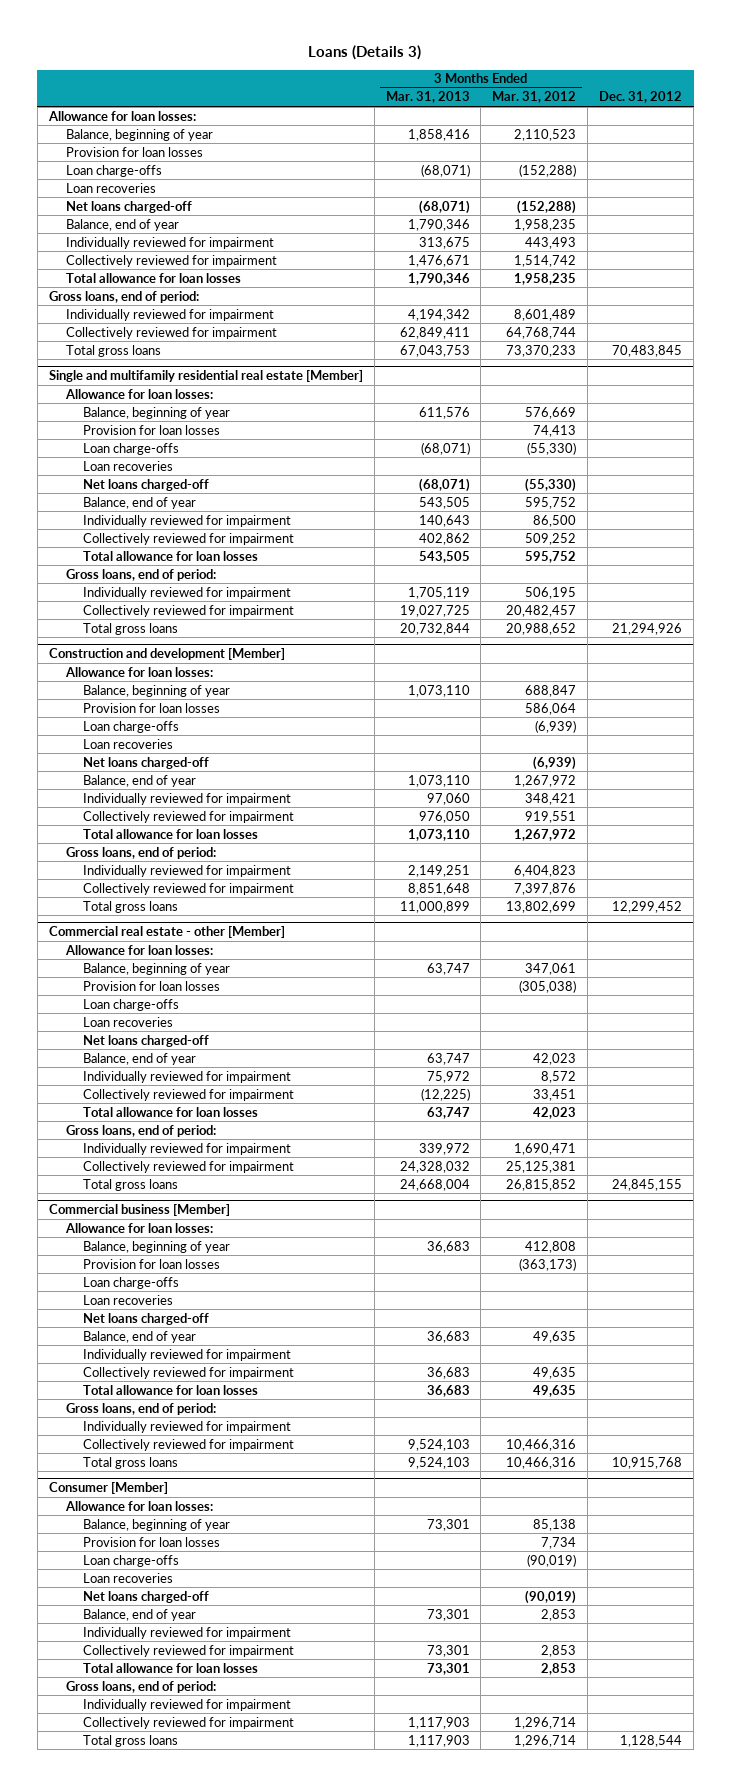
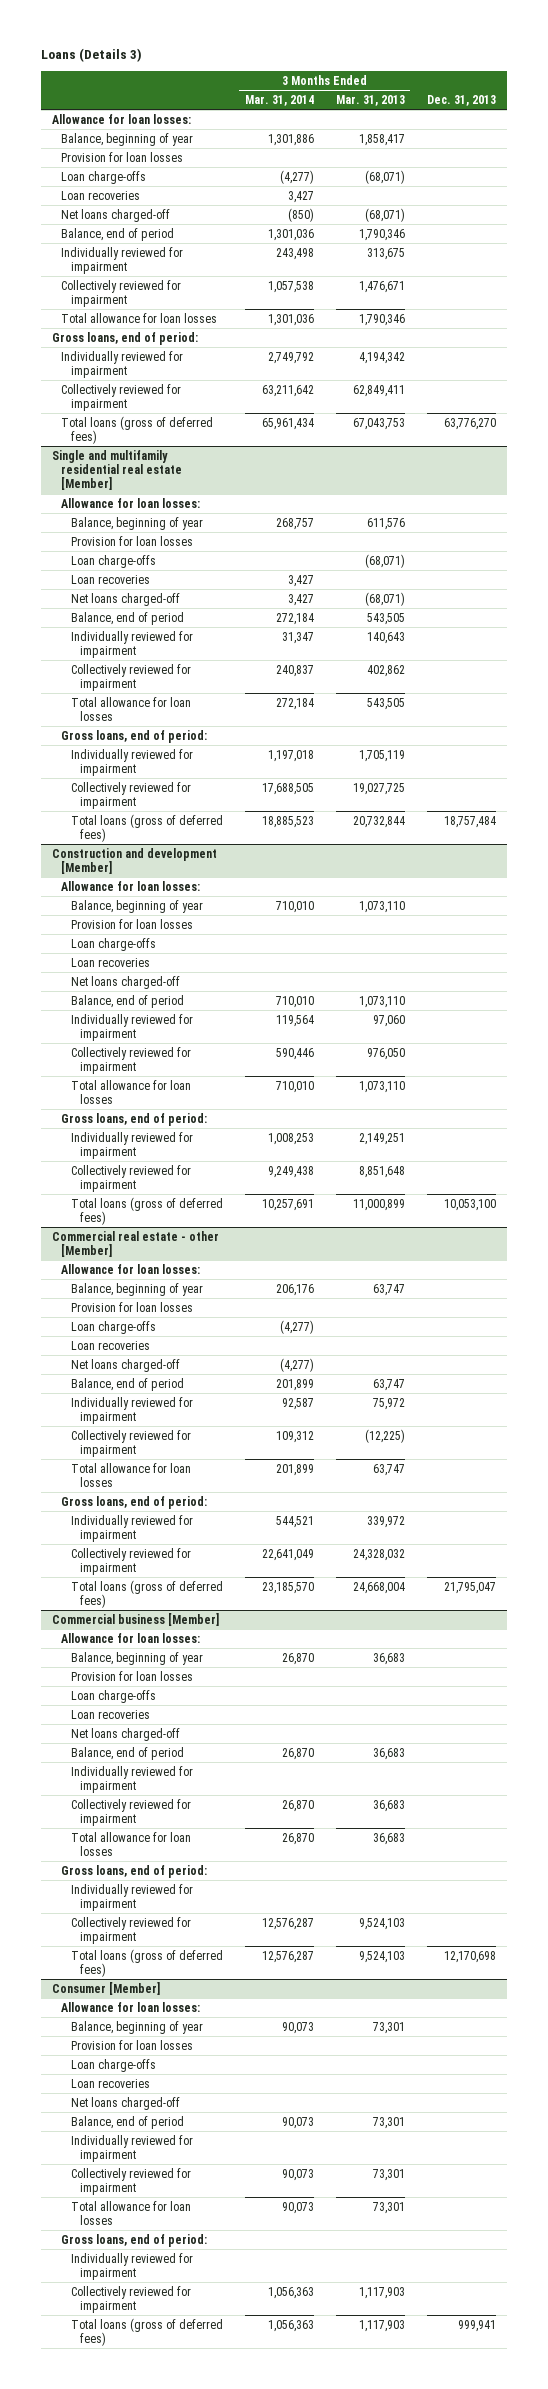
[492,91,577,104] Mar. 31, 2012 -> none
[599,91,683,104] Dec. 31, 2012 -> none
none -> [244,95,314,107] Mar. 31, 2014
none -> [426,95,496,107] Dec. 31, 2013
[407,128,470,141] 1,858,416 -> [358,133,405,146] 1,858,417
[65,218,179,231] Balance, end of year -> [61,227,175,241] Balance, end of period
[65,344,161,357] Total gross loans -> [61,415,214,445] Total loans (gross of deferred fees)
[82,496,196,509] Balance, end of year -> [70,611,184,625] Balance, end of period
[82,622,178,635] Total gross loans -> [70,813,223,843] Total loans (gross of deferred fees)
[82,774,196,787] Balance, end of year -> [70,994,184,1008] Balance, end of period
[82,900,178,913] Total gross loans -> [70,1196,223,1226] Total loans (gross of deferred fees)
[82,1052,196,1065] Balance, end of year -> [70,1377,184,1391] Balance, end of period
[82,1178,178,1191] Total gross loans -> [70,1579,223,1609] Total loans (gross of deferred fees)
[82,1330,196,1343] Balance, end of year -> [70,1746,184,1760] Balance, end of period
[82,1456,178,1469] Total gross loans -> [70,1948,223,1978] Total loans (gross of deferred fees)
[82,1608,196,1621] Balance, end of year -> [70,2115,184,2129] Balance, end of period
[82,1734,178,1747] Total gross loans -> [70,2317,223,2347] Total loans (gross of deferred fees)

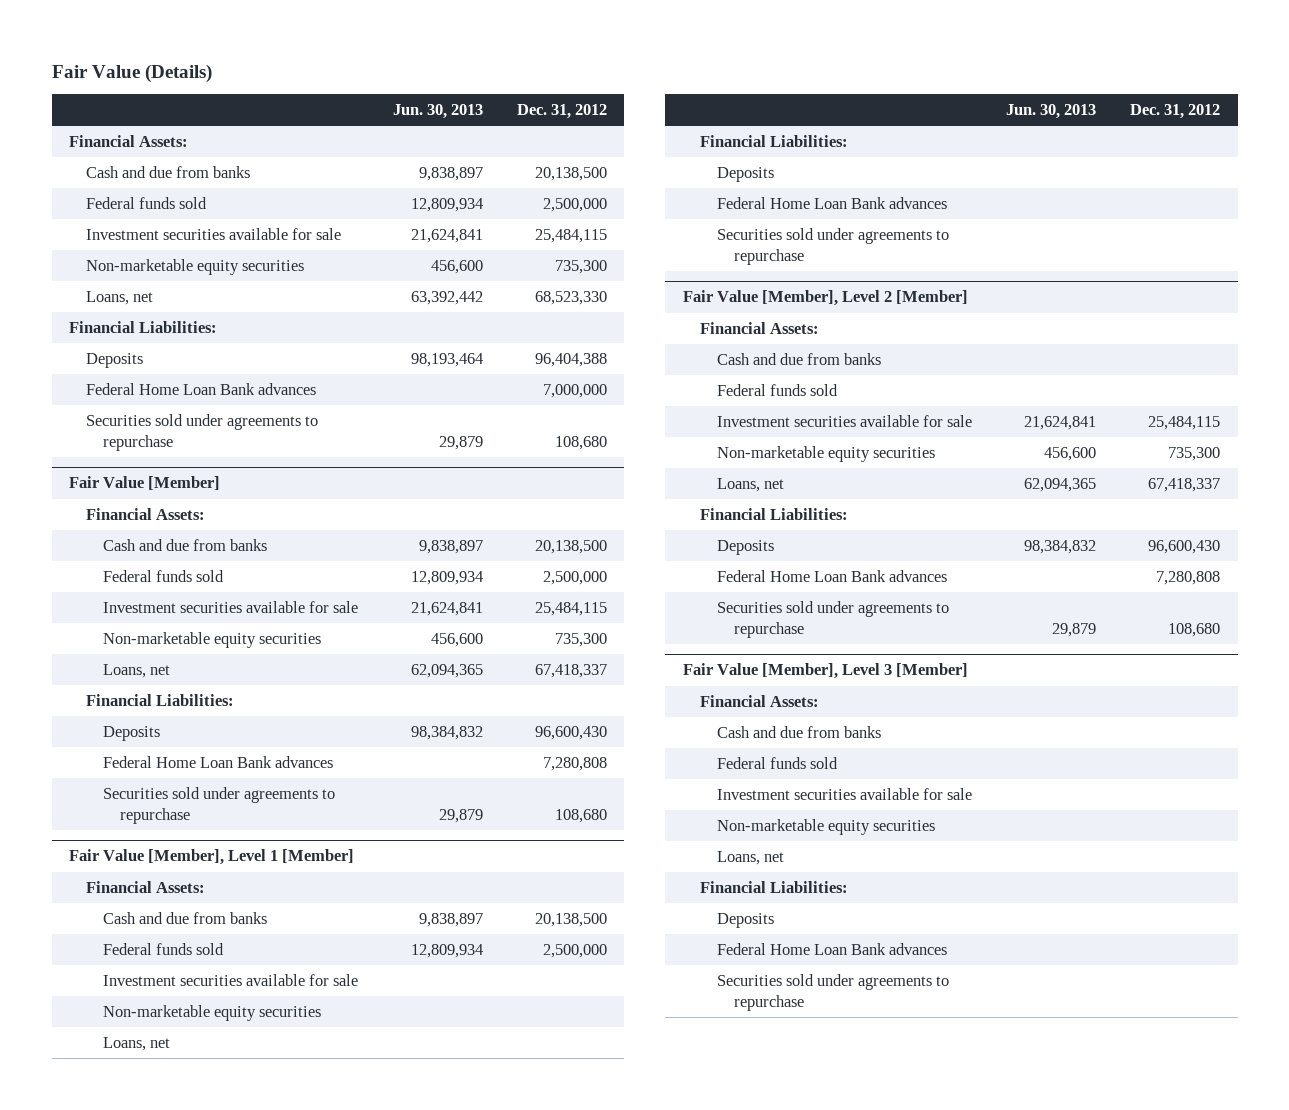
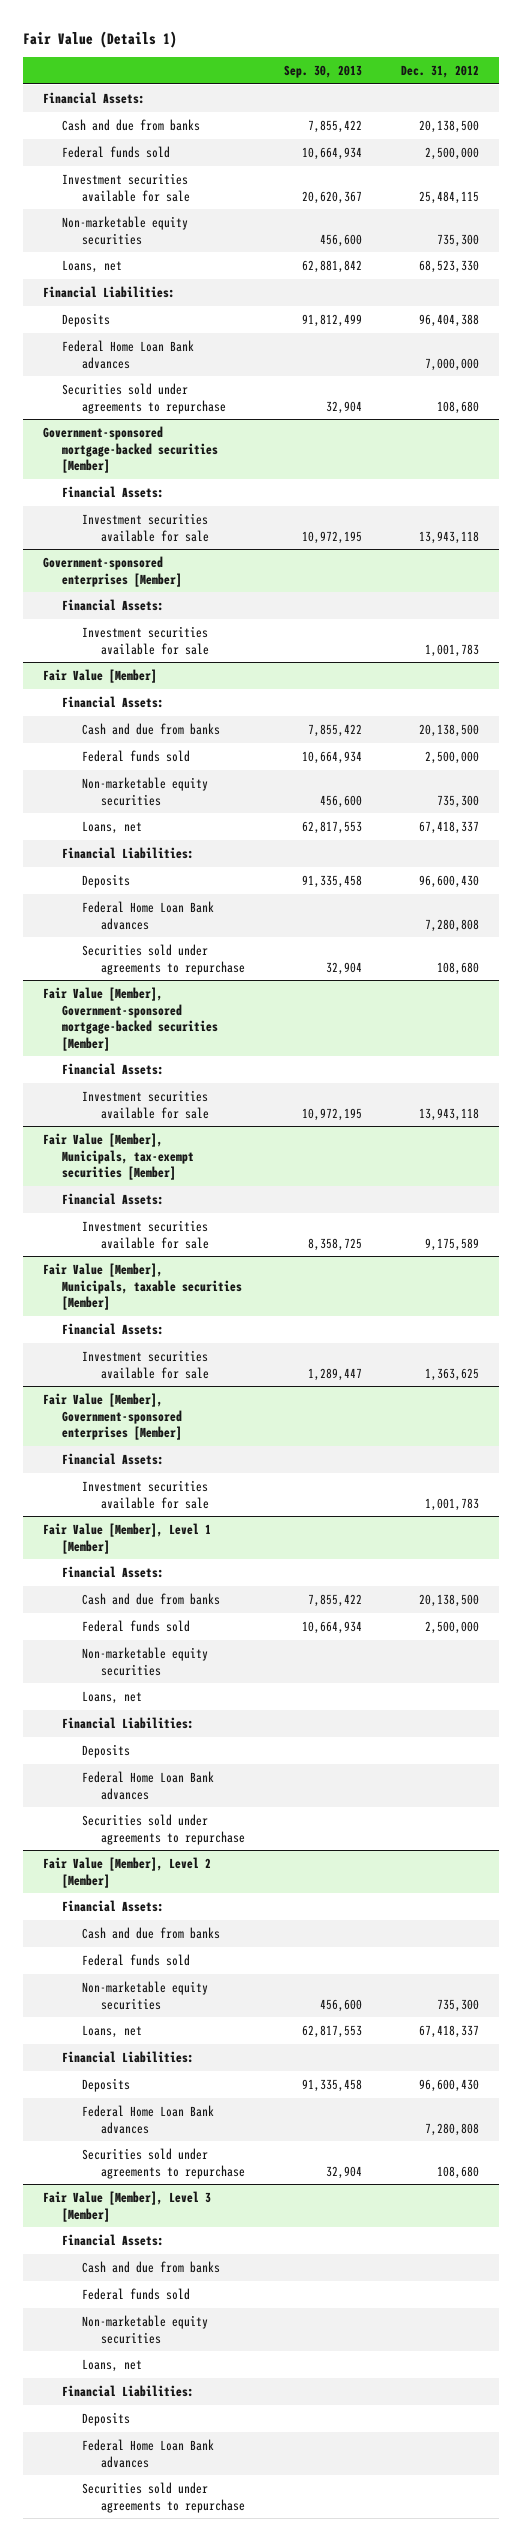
[51,63,212,83] Fair Value (Details) -> [23,30,178,48] Fair Value (Details 1)
[392,104,483,120] Jun. 30, 2013 -> none
none -> [284,64,363,78] Sep. 30, 2013
none -> [43,425,219,474] Government-sponsored mortgage-backed securities [Member]
none -> [62,485,165,498] Financial Assets:
none -> [81,512,210,542] Investment securities available for sale
none -> [43,555,183,587] Government-sponsored enterprises [Member]
none -> [62,598,165,611] Financial Assets:
none -> [81,625,210,655] Investment securities available for sale
[103,601,359,614] Investment securities available for sale -> none
none -> [43,986,219,1051] Fair Value [Member], Government-sponsored mortgage-backed securities [Member]
none -> [62,1062,165,1075] Financial Assets:
none -> [81,1089,210,1119] Investment securities available for sale
none -> [43,1132,195,1181] Fair Value [Member], Municipals, tax-exempt securities [Member]
none -> [62,1192,165,1205] Financial Assets:
none -> [81,1219,210,1249] Investment securities available for sale
none -> [43,1262,243,1311] Fair Value [Member], Municipals, taxable securities [Member]
none -> [62,1322,165,1335] Financial Assets:
none -> [81,1349,210,1379] Investment securities available for sale
none -> [43,1392,183,1441] Fair Value [Member], Government-sponsored enterprises [Member]
none -> [62,1452,165,1465] Financial Assets:
none -> [81,1479,210,1509] Investment securities available for sale
[103,974,359,987] Investment securities available for sale -> none
[716,415,972,428] Investment securities available for sale -> none
[716,788,972,801] Investment securities available for sale -> none

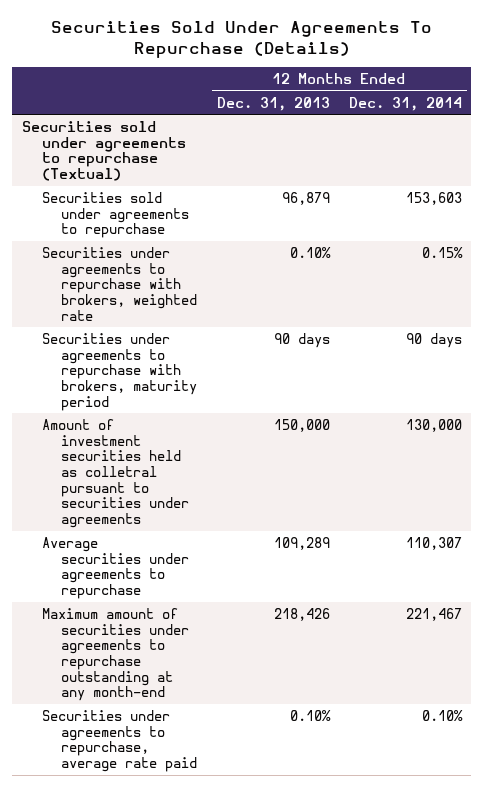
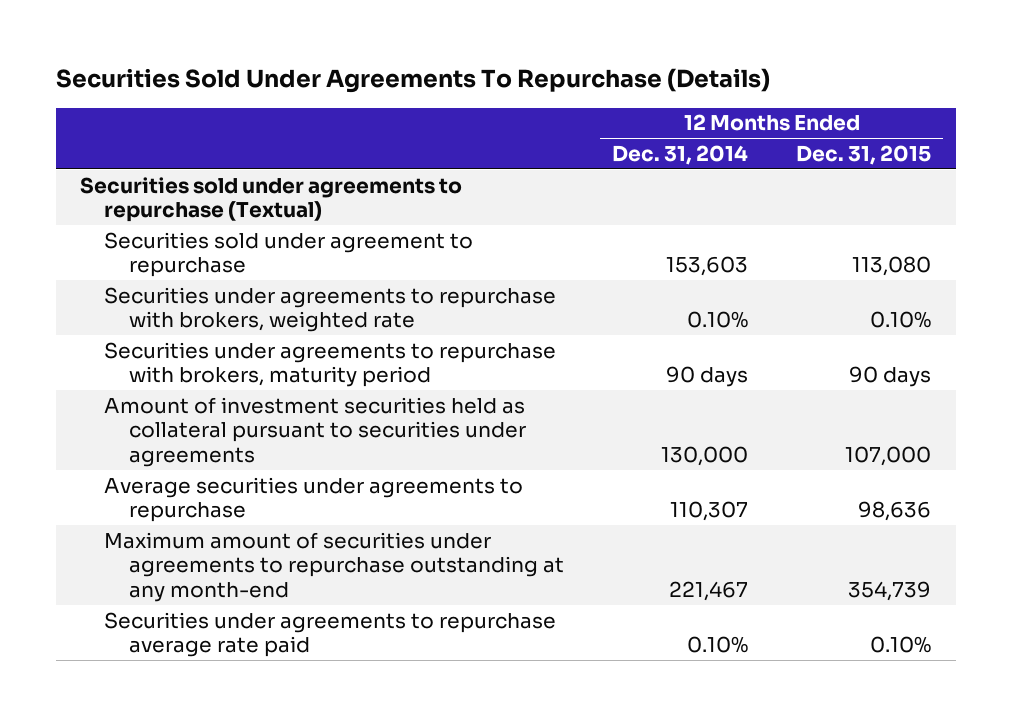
[216,96,330,111] Dec. 31, 2013 -> none
none -> [796,144,932,165] Dec. 31, 2015
[41,191,190,239] Securities sold under agreements to repurchase -> [104,231,474,278] Securities sold under agreement to repurchase
[421,246,463,258] 0.15% -> [687,311,749,329] 0.10%
[41,418,190,528] Amount of investment securities held as colletral pursuant to securities under agreements -> [104,396,527,468] Amount of investment securities held as collateral pursuant to securities under agreements
[41,709,198,772] Securities under agreements to repurchase, average rate paid -> [104,611,557,658] Securities under agreements to repurchase average rate paid

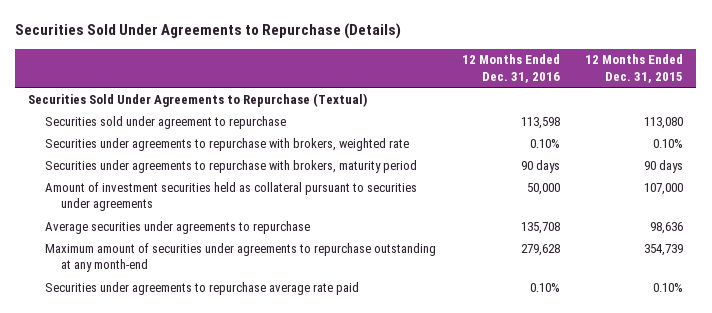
[55,68,770,94] Securities Sold Under Agreements To Repurchase (Details) -> [15,23,402,40] Securities Sold Under Agreements to Repurchase (Details)
[612,144,749,165] Dec. 31, 2014 -> none
none -> [461,54,560,83] 12 Months Ended Dec. 31, 2016
[79,176,462,223] Securities sold under agreements to repurchase (Textual) -> [28,92,368,107] Securities Sold Under Agreements to Repurchase (Textual)

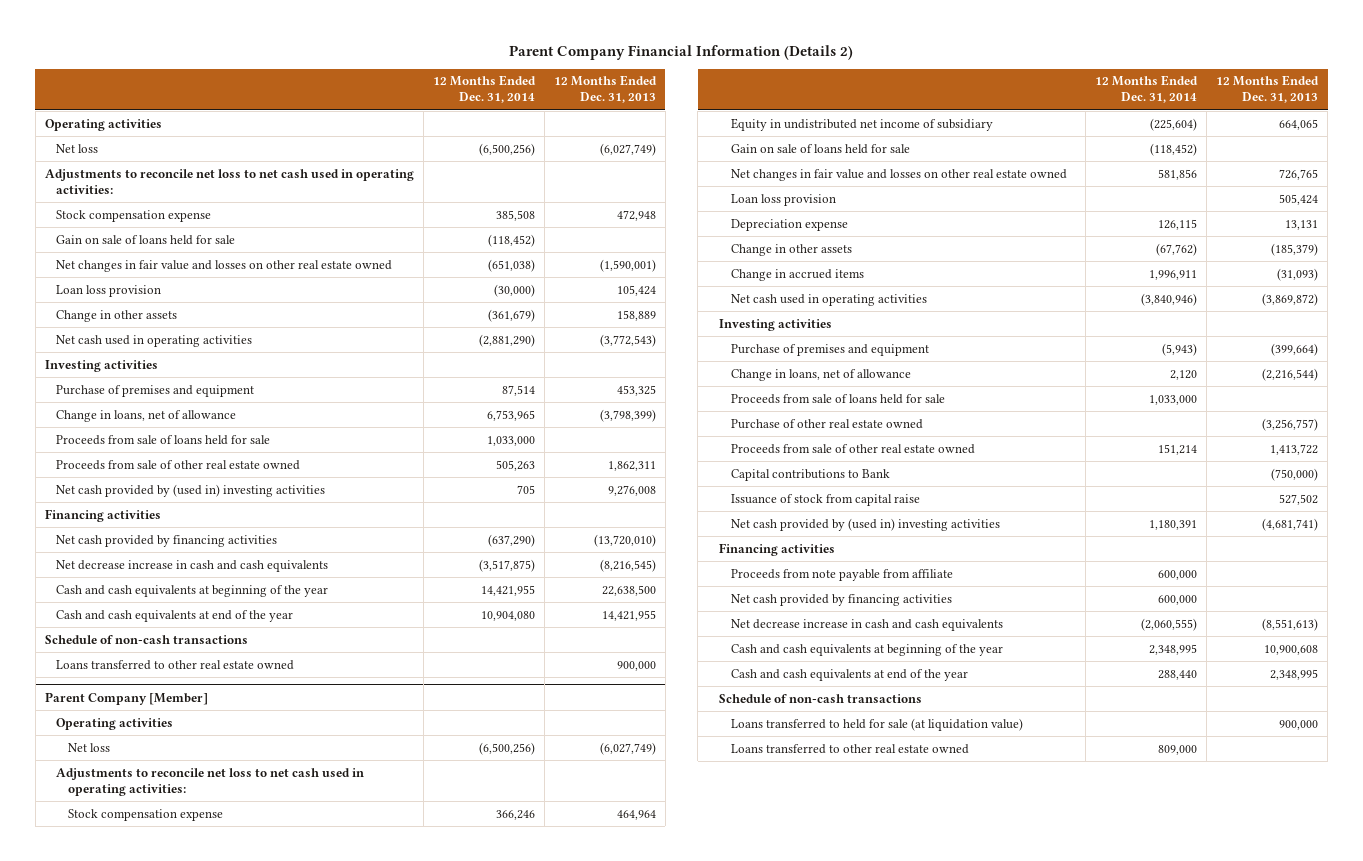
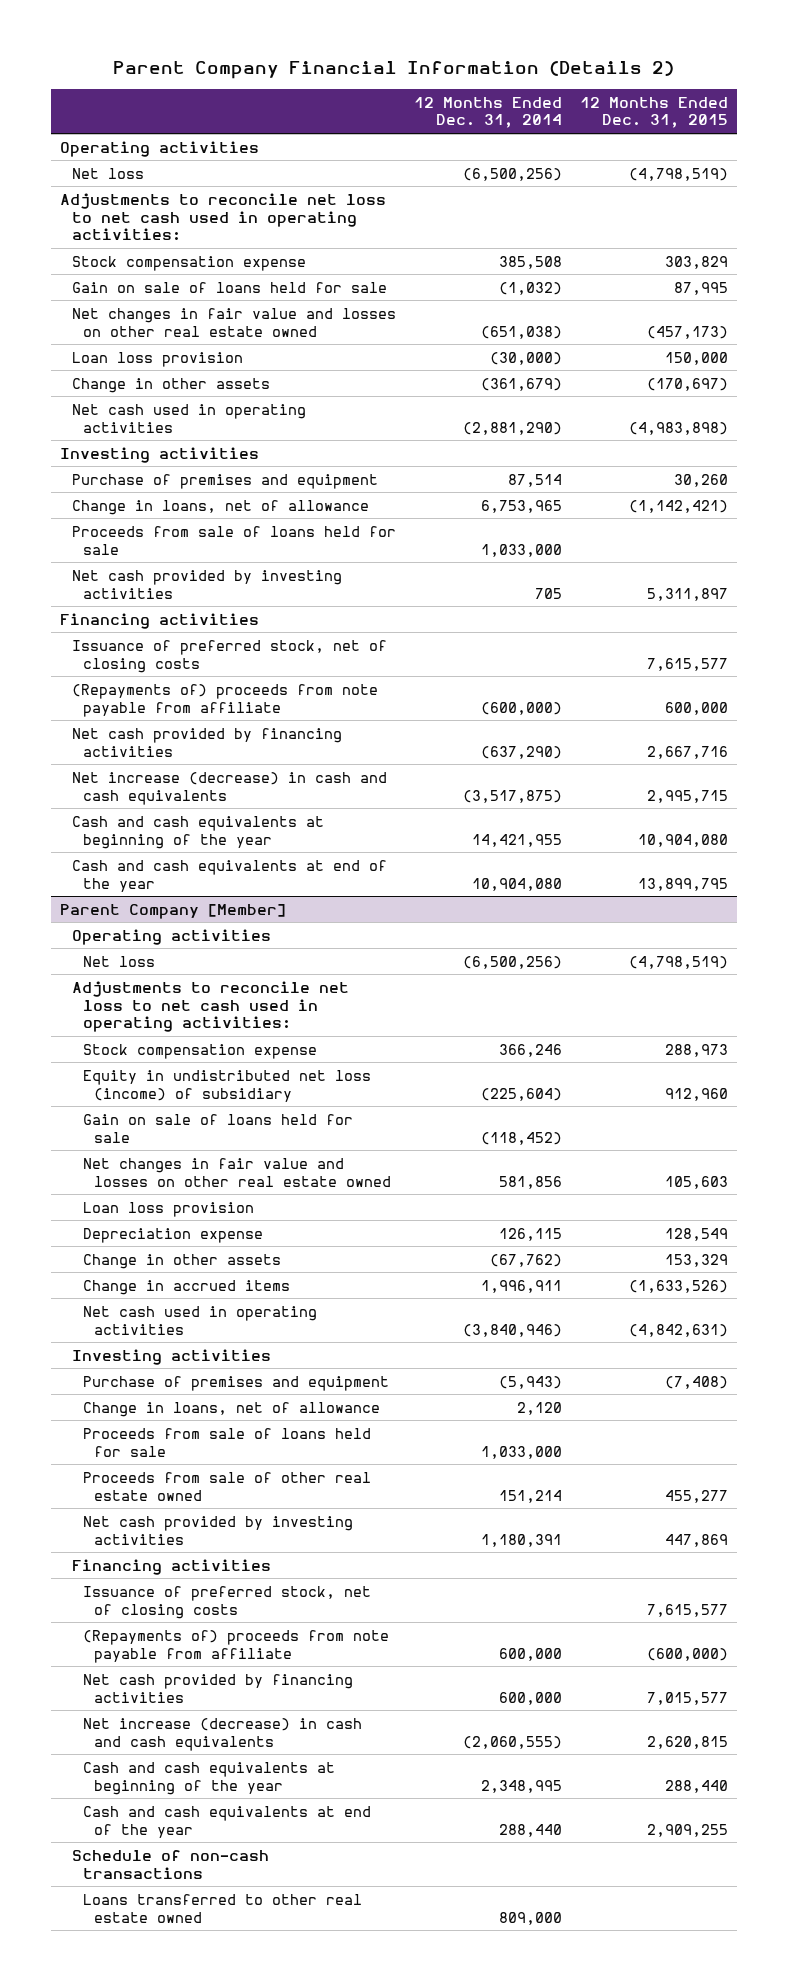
[553,75,657,104] 12 Months Ended Dec. 31, 2013 -> none
none -> [580,96,729,129] 12 Months Ended Dec. 31, 2015
[487,233,535,247] (118,452) -> [498,281,562,295] (1,032)
[56,459,301,470] Proceeds from sale of other real estate owned -> none
[56,483,326,497] Net cash provided by (used in) investing activities -> [71,569,342,599] Net cash provided by investing activities
none -> [71,639,387,673] Issuance of preferred stock, net of closing costs
none -> [71,683,378,717] (Repayments of) proceeds from note payable from affiliate
[56,559,329,572] Net decrease increase in cash and cash equivalents -> [71,771,387,805] Net increase (decrease) in cash and cash equivalents
[44,634,248,644] Schedule of non-cash transactions -> none
[56,659,295,670] Loans transferred to other real estate owned -> none
[730,117,993,131] Equity in undistributed net income of subsidiary -> [82,1069,371,1102] Equity in undistributed net loss (income) of subsidiary
[730,418,923,429] Purchase of other real estate owned -> none
[730,468,890,481] Capital contributions to Bank -> none
[730,493,920,506] Issuance of stock from capital raise -> none
[730,517,1000,531] Net cash provided by (used in) investing activities -> [82,1515,353,1545] Net cash provided by investing activities
none -> [82,1585,371,1619] Issuance of preferred stock, net of closing costs
[730,568,953,581] Proceeds from note payable from affiliate -> [82,1629,389,1663] (Repayments of) proceeds from note payable from affiliate
[730,618,1003,631] Net decrease increase in cash and cash equivalents -> [82,1717,362,1751] Net increase (decrease) in cash and cash equivalents
[730,717,1023,731] Loans transferred to held for sale (at liquidation value) -> none

